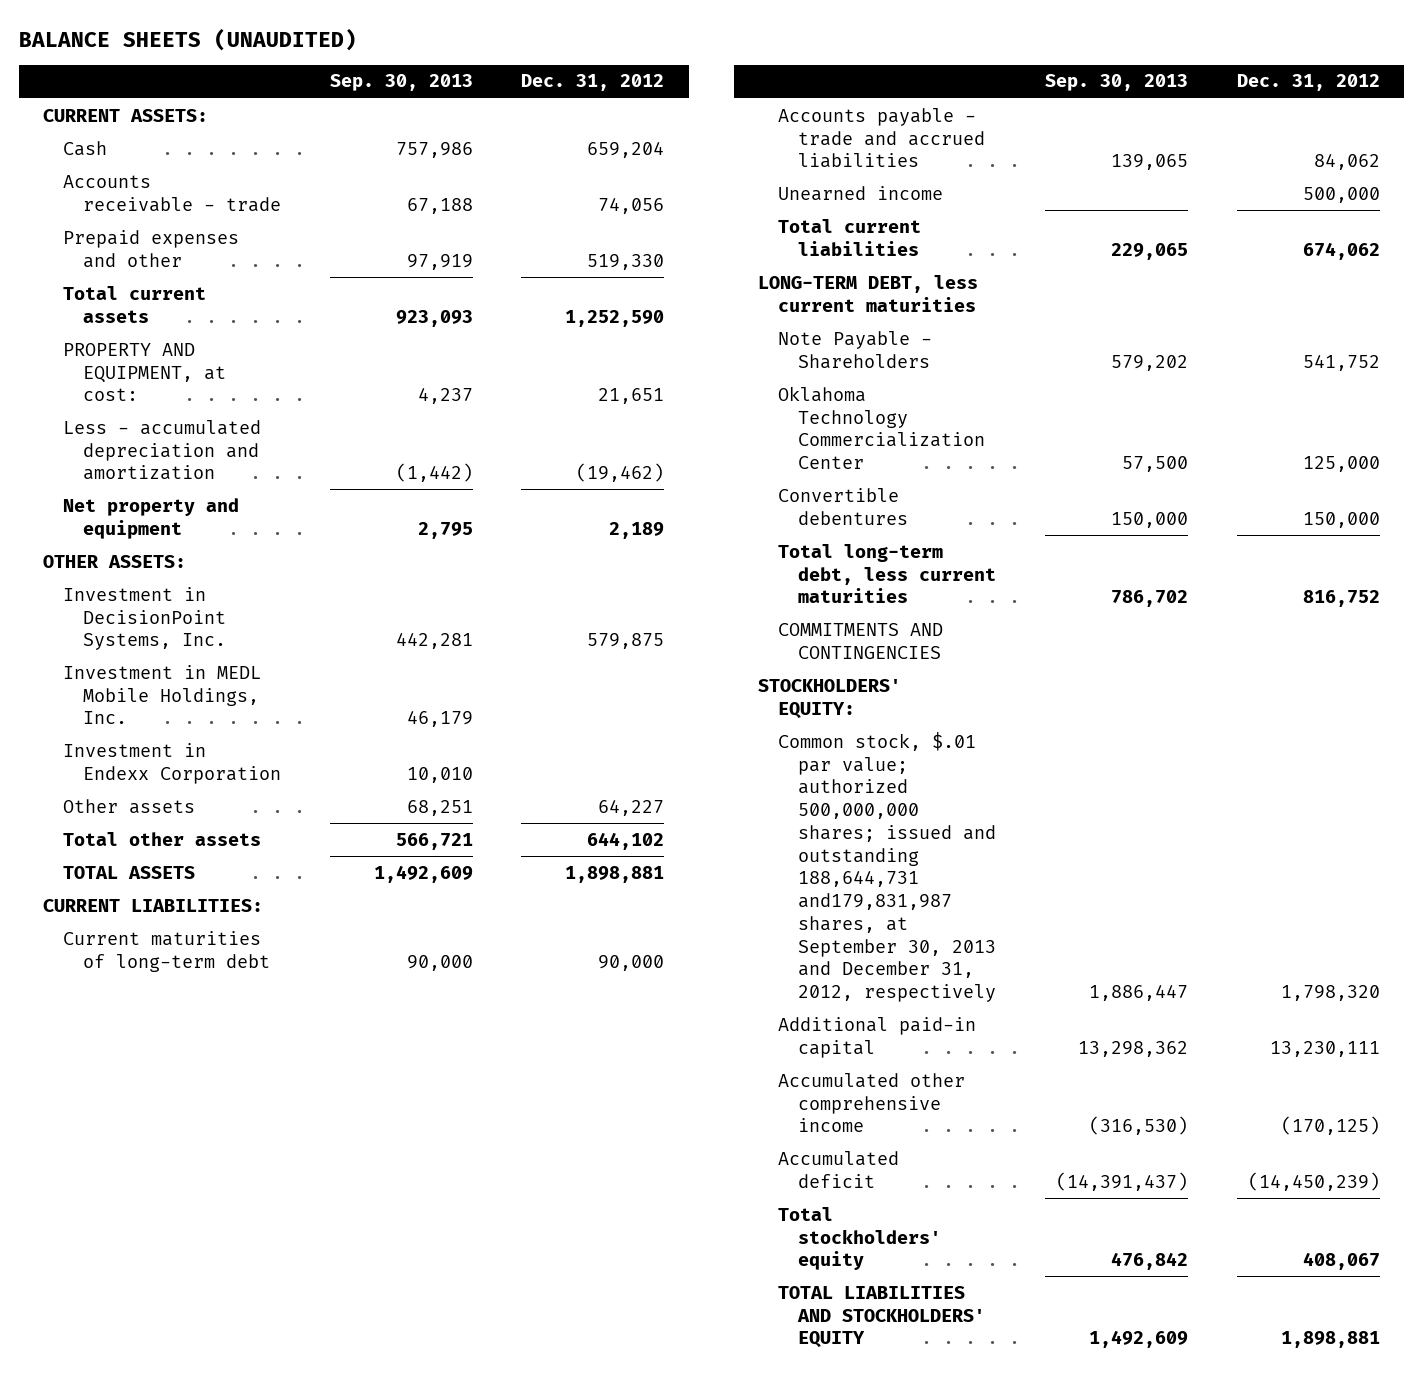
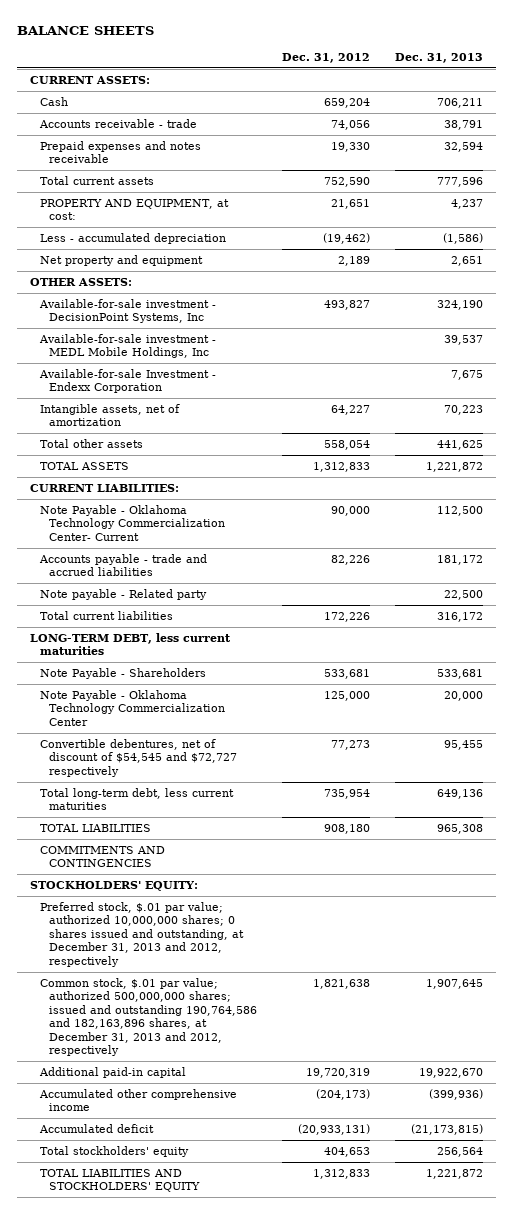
[18,27,357,51] BALANCE SHEETS (UNAUDITED) -> [17,25,155,35] BALANCE SHEETS
[329,74,473,92] Sep. 30, 2013 -> none
none -> [395,52,484,63] Dec. 31, 2013
[62,229,239,268] Prepaid expenses and other -> [39,140,201,164] Prepaid expenses and notes receivable
[587,253,665,270] 519,330 -> [331,141,371,152] 19,330
[565,309,665,327] 1,252,590 -> [324,176,371,187] 752,590
[62,419,261,481] Less - accumulated depreciation and amortization -> [39,232,226,244] Less - accumulated depreciation
[62,586,226,651] Investment in DecisionPoint Systems, Inc. -> [38,298,216,324] Available-for-sale investment - DecisionPoint Systems, Inc
[587,633,665,650] 579,875 -> [324,299,371,310] 493,827
[62,664,261,725] Investment in MEDL Mobile Holdings, Inc. -> [38,333,216,359] Available-for-sale investment - MEDL Mobile Holdings, Inc
[62,742,281,784] Investment in Endexx Corporation -> [38,368,216,394] Available-for-sale Investment - Endexx Corporation
[62,798,195,814] Other assets -> [39,403,180,427] Intangible assets, net of amortization
[587,831,665,850] 644,102 -> [324,439,371,450] 558,054
[565,865,665,883] 1,898,881 -> [313,461,371,472] 1,312,833
[62,930,270,972] Current maturities of long-term debt -> none
[778,185,944,201] Unearned income -> none
none -> [39,504,226,541] Note Payable - Oklahoma Technology Commercialization Center- Current
[1313,154,1380,171] 84,062 -> [331,554,371,565] 82,226
none -> [39,588,207,600] Note payable - Related party
[1302,241,1380,260] 674,062 -> [324,611,371,622] 172,226
[778,487,908,525] Convertible debentures -> none
[1302,354,1380,371] 541,752 -> [324,668,371,679] 533,681
[778,385,985,470] Oklahoma Technology Commercialization Center -> [39,689,226,726] Note Payable - Oklahoma Technology Commercialization Center
none -> [39,738,238,777] Convertible debentures, net of discount of $54,545 and $72,727 respectively
[1302,590,1380,608] 816,752 -> [324,788,371,799] 735,954
none -> [39,823,151,832] TOTAL LIABILITIES
none -> [39,901,245,967] Preferred stock, $.01 par value; authorized 10,000,000 shares; 0 shares issued and outstanding, at December 31, 2013 and 2012, respectively
[778,731,996,1003] Common stock, $.01 par value; authorized 500,000,000 shares; issued and outstanding 188,644,731 and179,831,987 shares, at September 30, 2013 and December 31, 2012, respectively -> [39,977,258,1057] Common stock, $.01 par value; authorized 500,000,000 shares; issued and outstanding 190,764,586 and 182,163,896 shares, at December 31, 2013 and 2012, respectively
[1280,985,1380,1002] 1,798,320 -> [313,978,371,989] 1,821,638
[1269,1040,1380,1057] 13,230,111 -> [306,1067,371,1078] 19,720,319
[1280,1116,1380,1136] (170,125) -> [316,1088,371,1100] (204,173)
[1247,1171,1380,1191] (14,450,239) -> [298,1123,371,1135] (20,933,131)
[1302,1252,1380,1271] 408,067 -> [324,1146,371,1157] 404,653
[1280,1331,1380,1349] 1,898,881 -> [313,1168,371,1179] 1,312,833

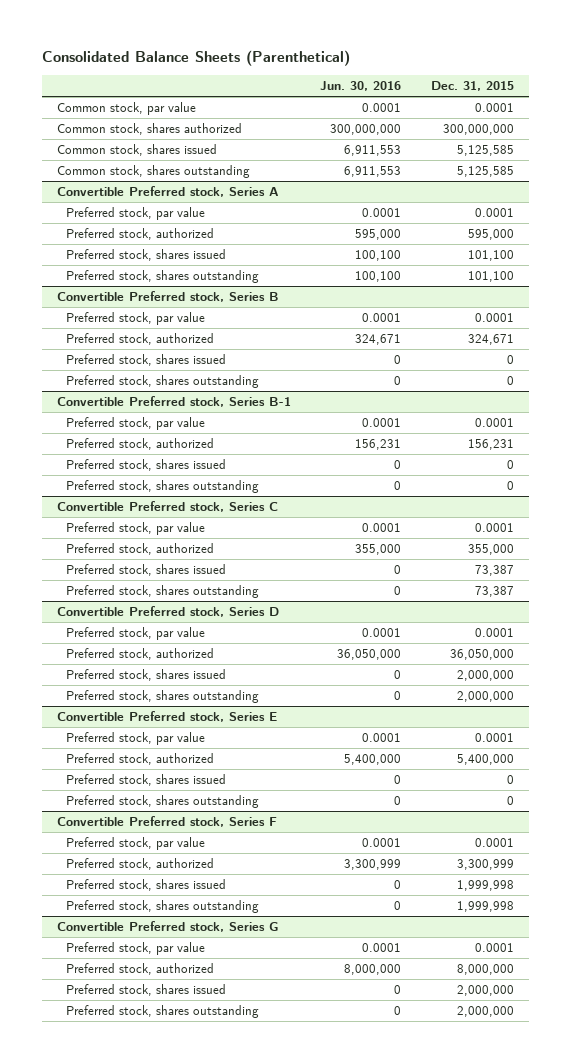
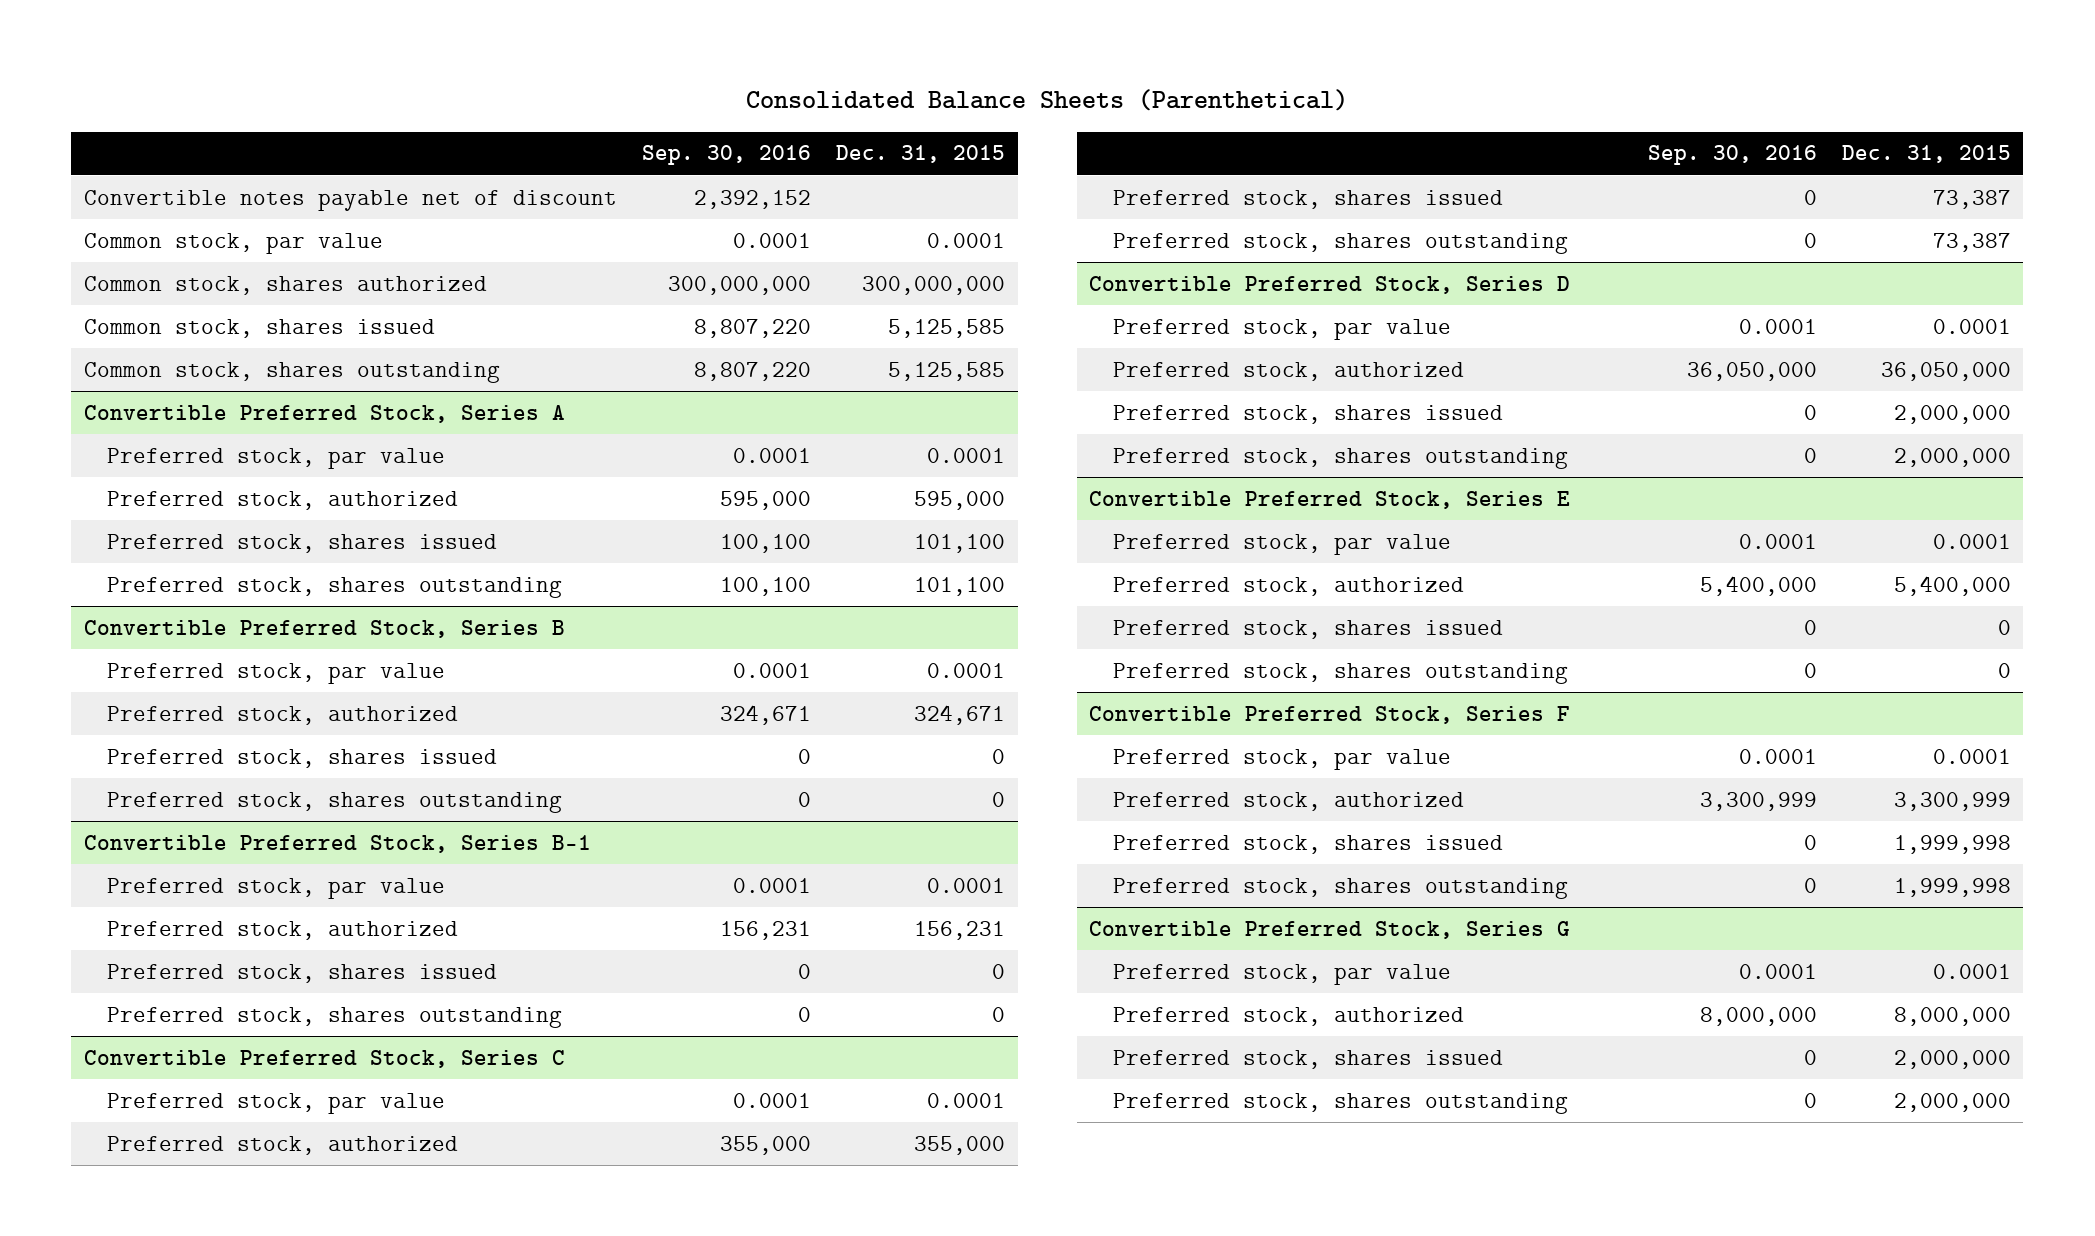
[320,81,402,92] Jun. 30, 2016 -> none
none -> [642,145,812,166] Sep. 30, 2016
none -> [83,189,617,211] Convertible notes payable net of discount
[56,186,279,198] Convertible Preferred stock, Series A -> [83,404,565,423] Convertible Preferred Stock, Series A
[56,291,279,303] Convertible Preferred stock, Series B -> [83,619,565,638] Convertible Preferred Stock, Series B
[56,396,291,408] Convertible Preferred stock, Series B-1 -> [83,834,591,853] Convertible Preferred Stock, Series B-1
[56,501,278,513] Convertible Preferred stock, Series C -> [83,1049,565,1068] Convertible Preferred Stock, Series C
[56,606,279,618] Convertible Preferred stock, Series D -> [1089,275,1571,294] Convertible Preferred Stock, Series D
[56,711,277,723] Convertible Preferred stock, Series E -> [1089,490,1571,509] Convertible Preferred Stock, Series E
[56,816,277,828] Convertible Preferred stock, Series F -> [1089,705,1571,724] Convertible Preferred Stock, Series F
[56,921,279,933] Convertible Preferred stock, Series G -> [1089,920,1571,939] Convertible Preferred Stock, Series G

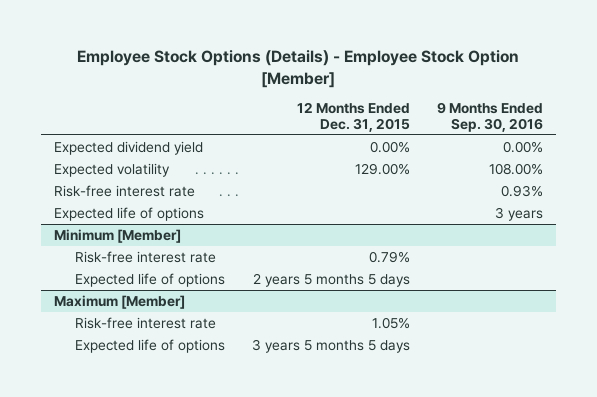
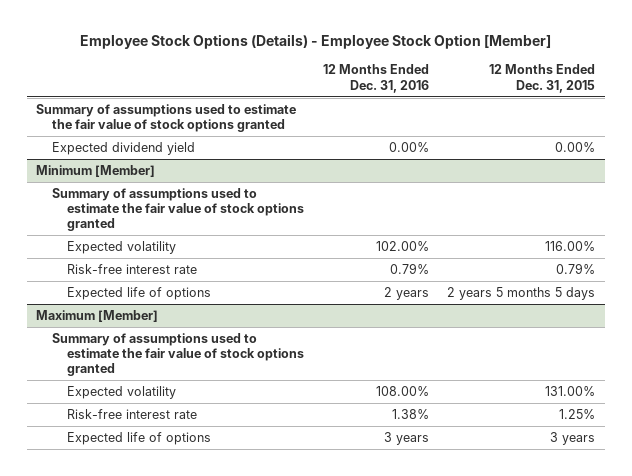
[436,101,543,132] 9 Months Ended Sep. 30, 2016 -> none
none -> [322,64,429,93] 12 Months Ended Dec. 31, 2016
none -> [36,104,297,133] Summary of assumptions used to estimate the fair value of stock options granted
[54,162,171,177] Expected volatility -> none
[54,184,196,197] Risk-free interest rate -> none
[54,206,205,221] Expected life of options -> none
none -> [51,188,305,232] Summary of assumptions used to estimate the fair value of stock options granted
none -> [67,241,177,255] Expected volatility
none -> [51,333,305,377] Summary of assumptions used to estimate the fair value of stock options granted
none -> [67,386,177,400] Expected volatility
[372,316,411,329] 1.05% -> [559,409,596,420] 1.25%
[252,338,411,353] 3 years 5 months 5 days -> [550,432,596,446] 3 years

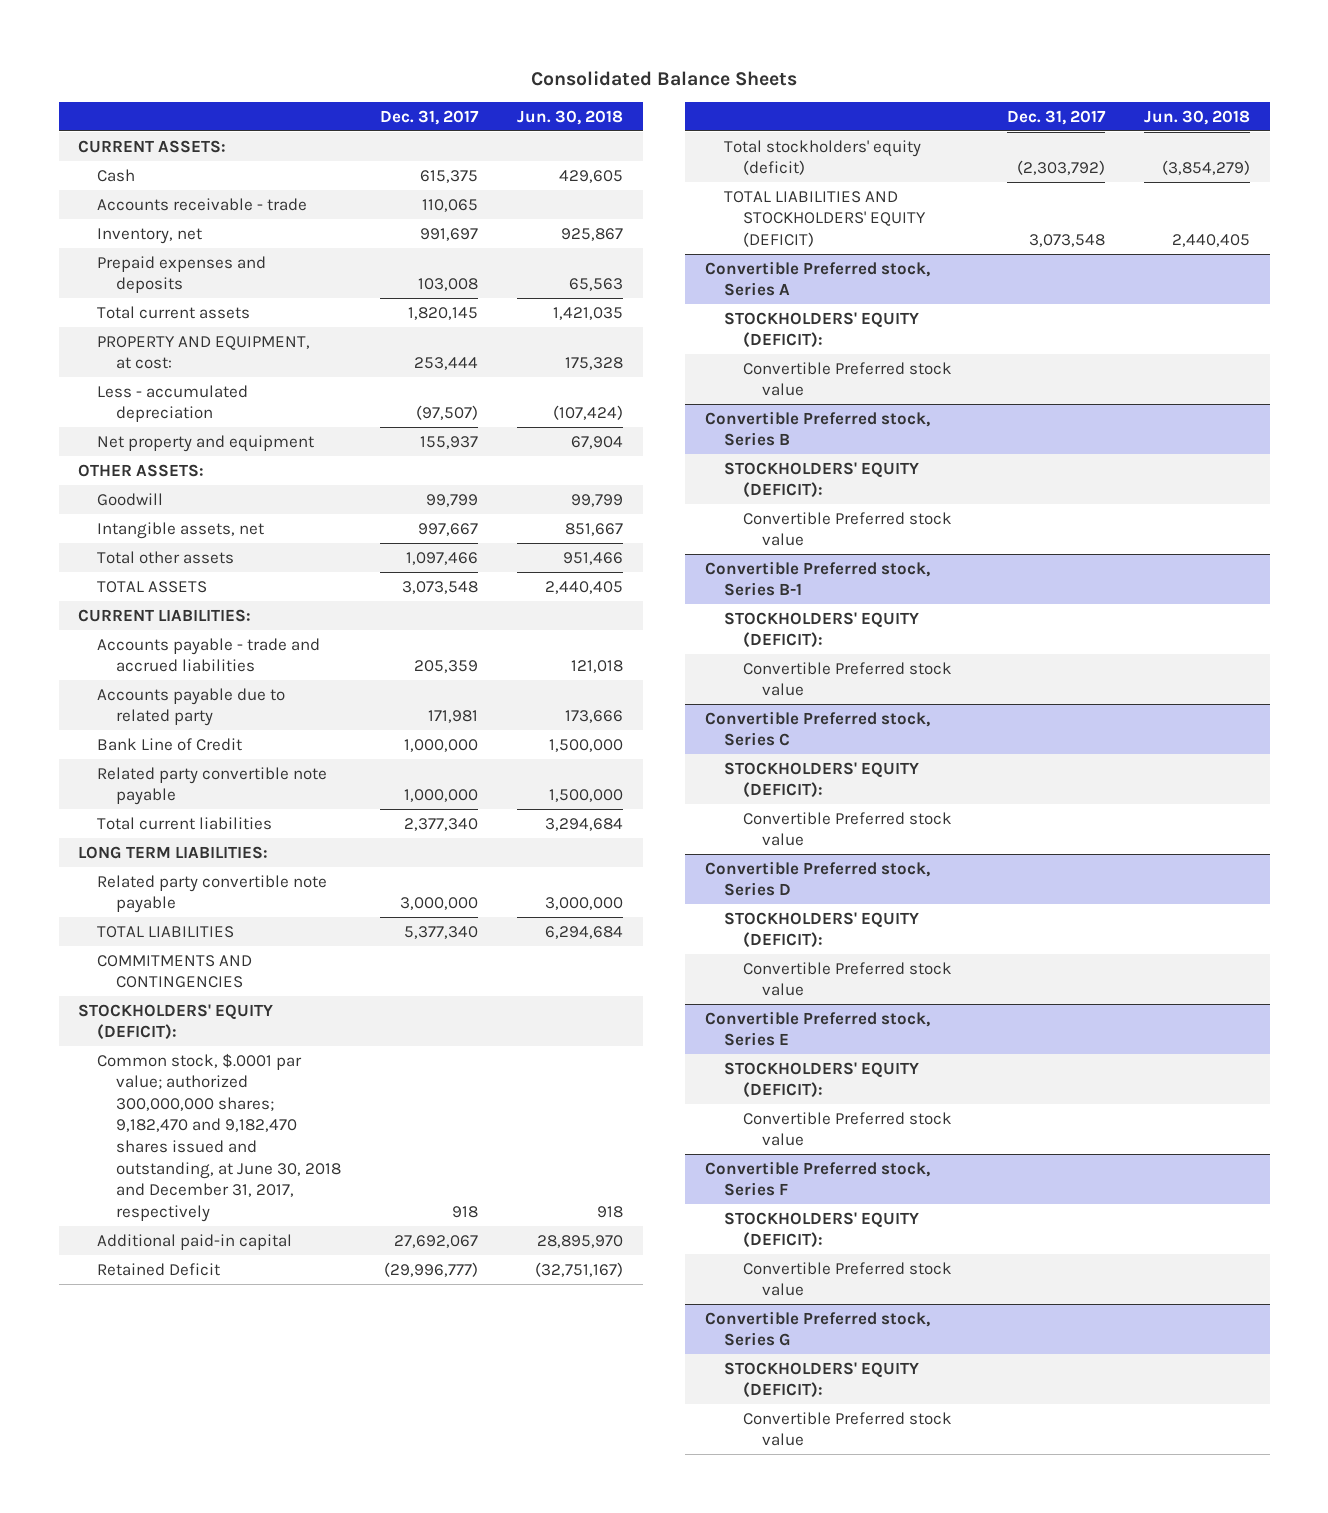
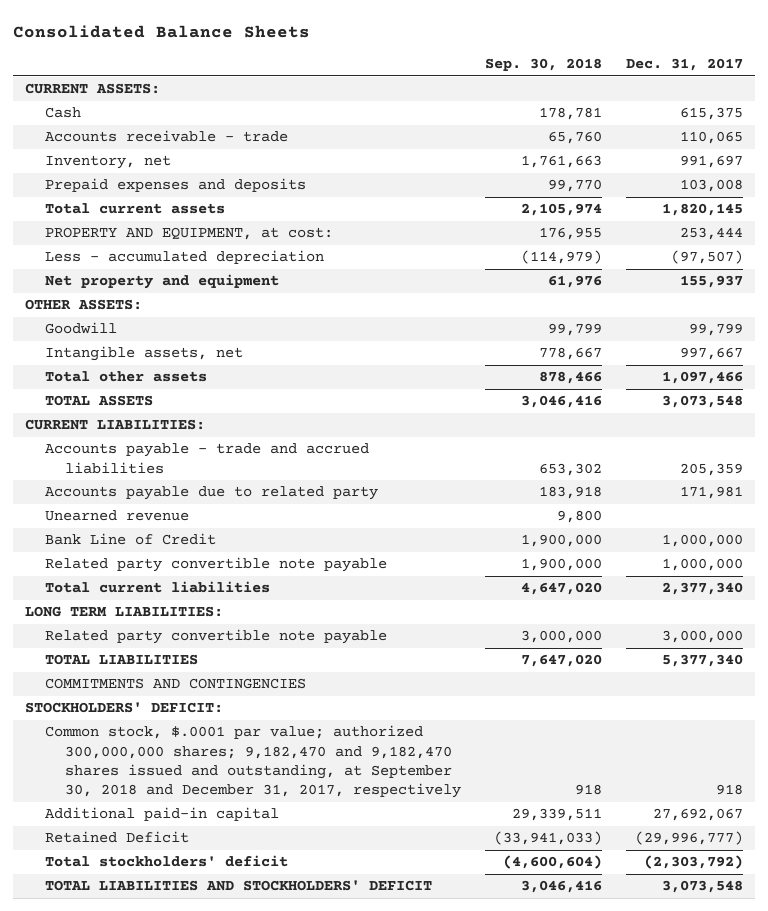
[517,109,624,125] Jun. 30, 2018 -> none
none -> [484,58,602,72] Sep. 30, 2018
none -> [44,510,189,522] Unearned revenue
[78,1003,274,1041] STOCKHOLDERS' EQUITY (DEFICIT): -> [24,702,223,714] STOCKHOLDERS' DEFICIT:
[97,1052,342,1222] Common stock, $.0001 par value; authorized 300,000,000 shares; 9,182,470 and 9,182,470 shares issued and outstanding, at June 30, 2018 and December 31, 2017, respectively -> [44,725,461,799] Common stock, $.0001 par value; authorized 300,000,000 shares; 9,182,470 and 9,182,470 shares issued and outstanding, at September 30, 2018 and December 31, 2017, respectively
[704,260,930,297] Convertible Preferred stock, Series A -> none
[723,311,919,349] STOCKHOLDERS' EQUITY (DEFICIT): -> none
[742,361,952,397] Convertible Preferred stock value -> none
[704,410,930,447] Convertible Preferred stock, Series B -> none
[723,461,919,499] STOCKHOLDERS' EQUITY (DEFICIT): -> none
[742,511,952,547] Convertible Preferred stock value -> none
[704,560,930,597] Convertible Preferred stock, Series B-1 -> none
[723,611,919,649] STOCKHOLDERS' EQUITY (DEFICIT): -> none
[742,661,952,697] Convertible Preferred stock value -> none
[704,710,930,747] Convertible Preferred stock, Series C -> none
[723,761,919,799] STOCKHOLDERS' EQUITY (DEFICIT): -> none
[742,811,952,847] Convertible Preferred stock value -> none
[704,860,930,897] Convertible Preferred stock, Series D -> none
[723,911,919,949] STOCKHOLDERS' EQUITY (DEFICIT): -> none
[742,961,952,997] Convertible Preferred stock value -> none
[704,1010,930,1047] Convertible Preferred stock, Series E -> none
[723,1061,919,1099] STOCKHOLDERS' EQUITY (DEFICIT): -> none
[742,1111,952,1147] Convertible Preferred stock value -> none
[704,1160,930,1197] Convertible Preferred stock, Series F -> none
[723,1211,919,1249] STOCKHOLDERS' EQUITY (DEFICIT): -> none
[742,1261,952,1297] Convertible Preferred stock value -> none
[704,1310,930,1347] Convertible Preferred stock, Series G -> none
[723,1361,919,1399] STOCKHOLDERS' EQUITY (DEFICIT): -> none
[742,1411,952,1447] Convertible Preferred stock value -> none
[723,139,921,176] Total stockholders' equity (deficit) -> [44,855,288,868] Total stockholders' deficit
[723,190,926,247] TOTAL LIABILITIES AND STOCKHOLDERS' EQUITY (DEFICIT) -> [44,880,432,892] TOTAL LIABILITIES AND STOCKHOLDERS' DEFICIT

